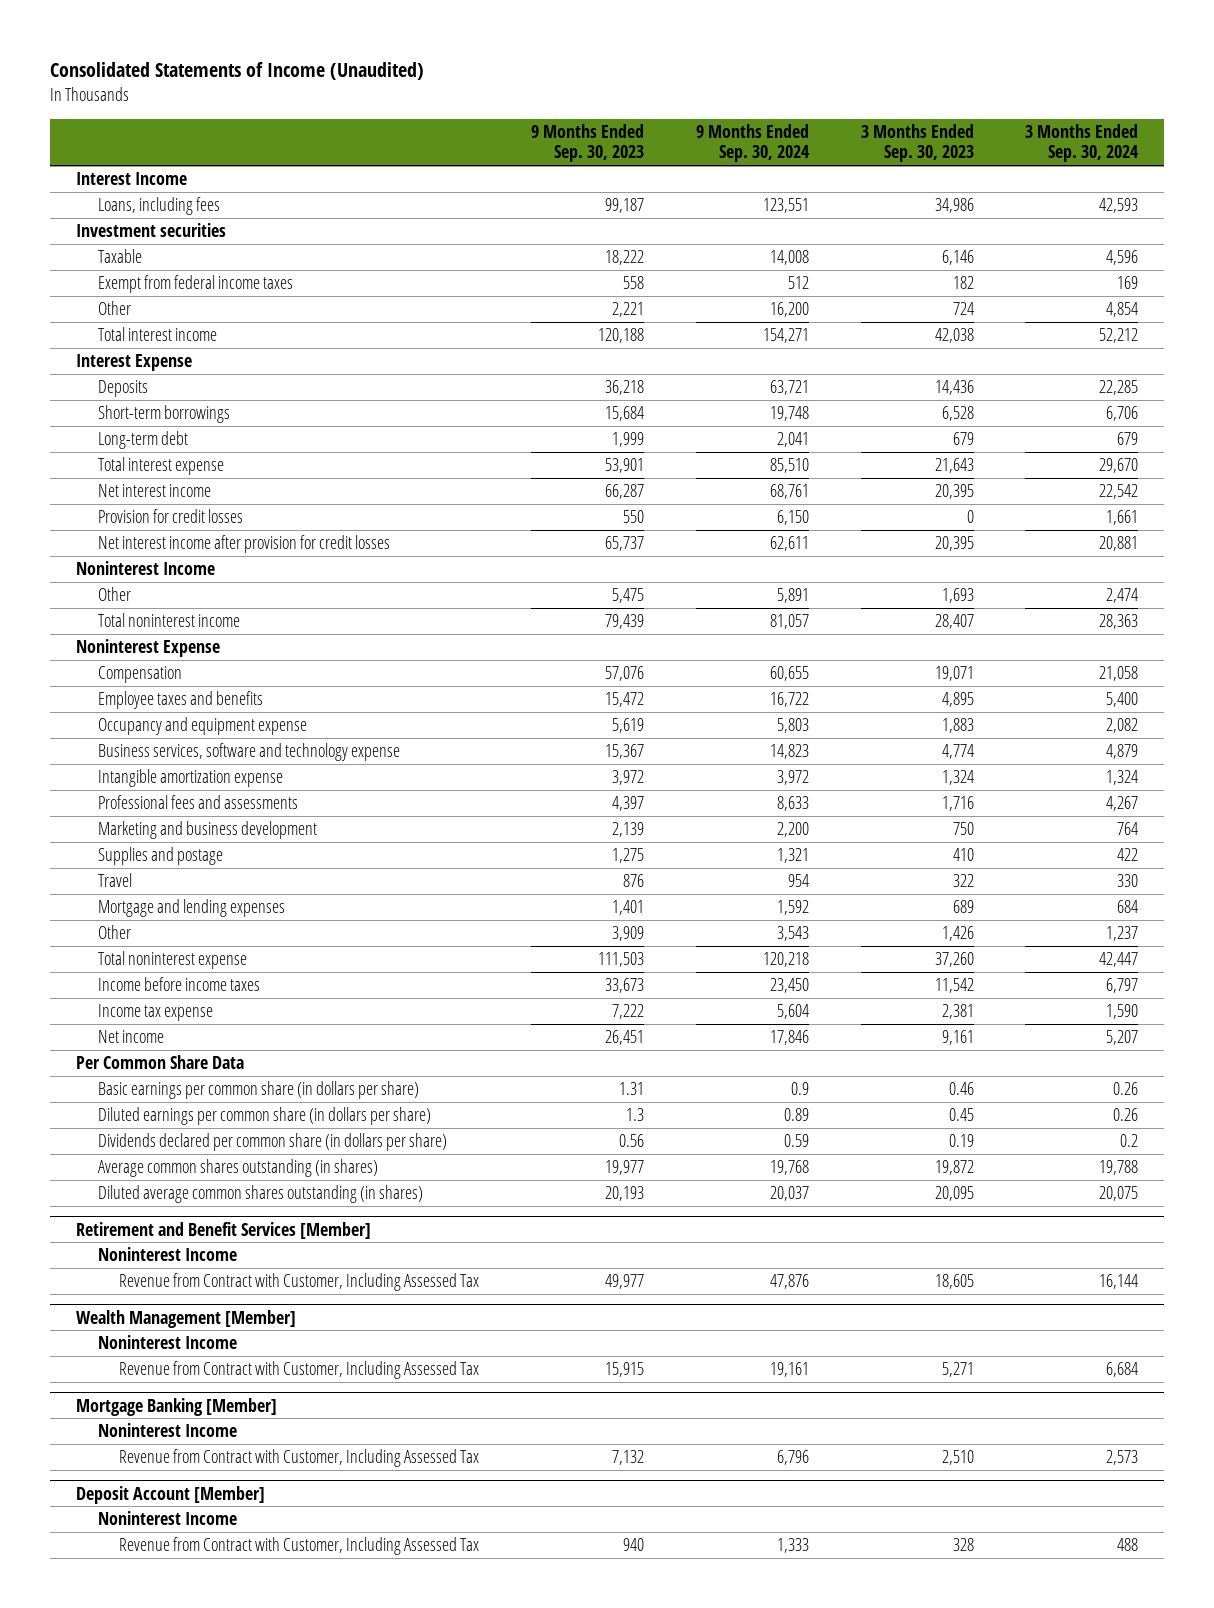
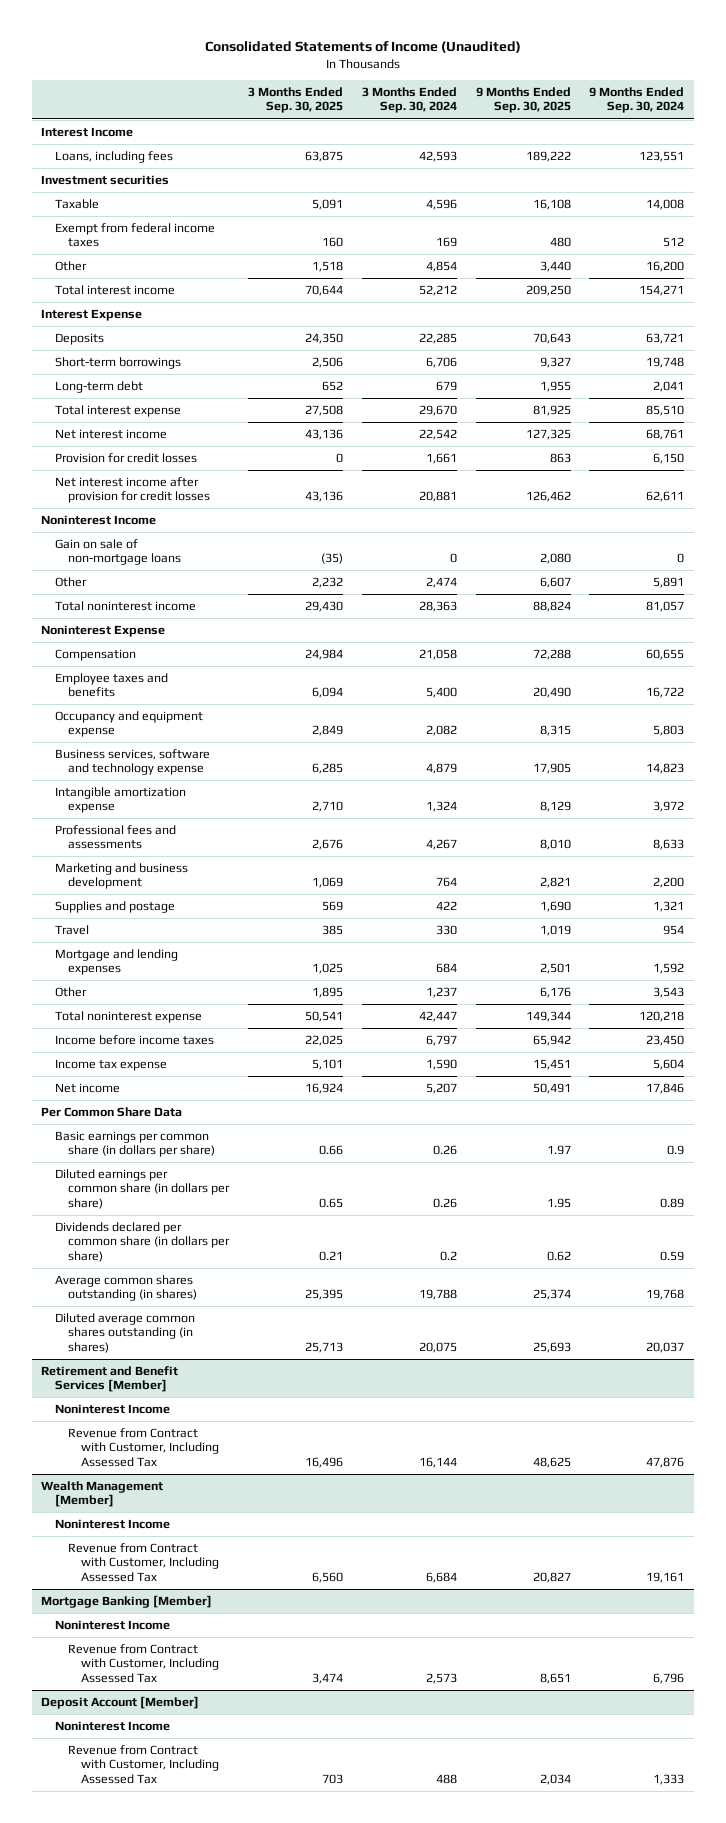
[531,124,645,163] 9 Months Ended Sep. 30, 2023 -> none
[860,124,974,163] 3 Months Ended Sep. 30, 2023 -> none
none -> [247,87,343,114] 3 Months Ended Sep. 30, 2025
none -> [475,87,571,114] 9 Months Ended Sep. 30, 2025
none -> [54,539,182,566] Gain on sale of non-mortgage loans

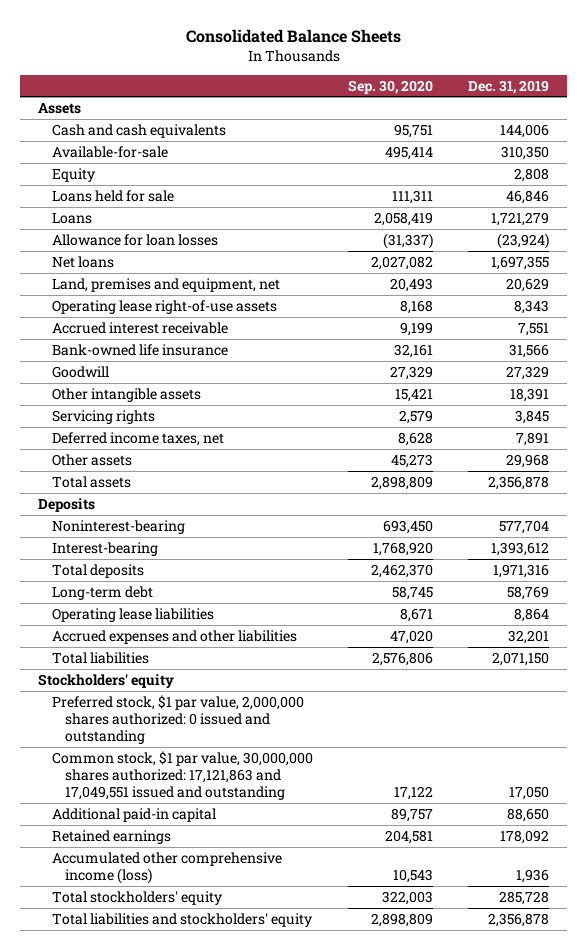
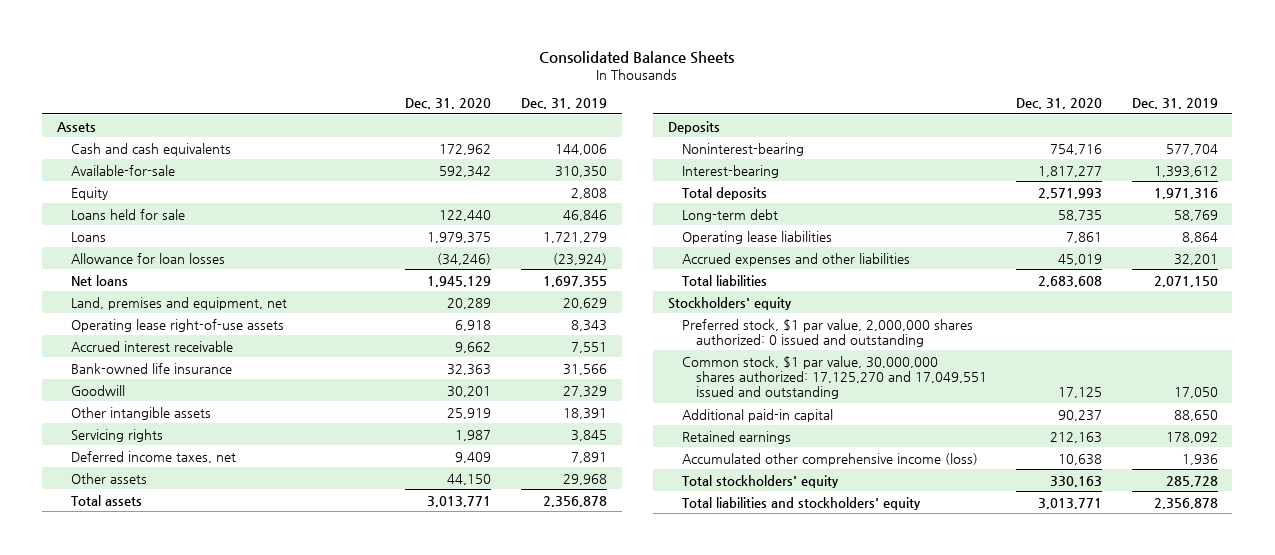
[347,79,433,94] Sep. 30, 2020 -> none
none -> [405,97,492,109] Dec. 31, 2020
[51,750,313,801] Common stock, $1 par value, 30,000,000 shares authorized: 17,121,863 and 17,049,551 issued and outstanding -> [681,355,987,400] Common stock, $1 par value, 30,000,000 shares authorized: 17,125,270 and 17,049,551 issued and outstanding

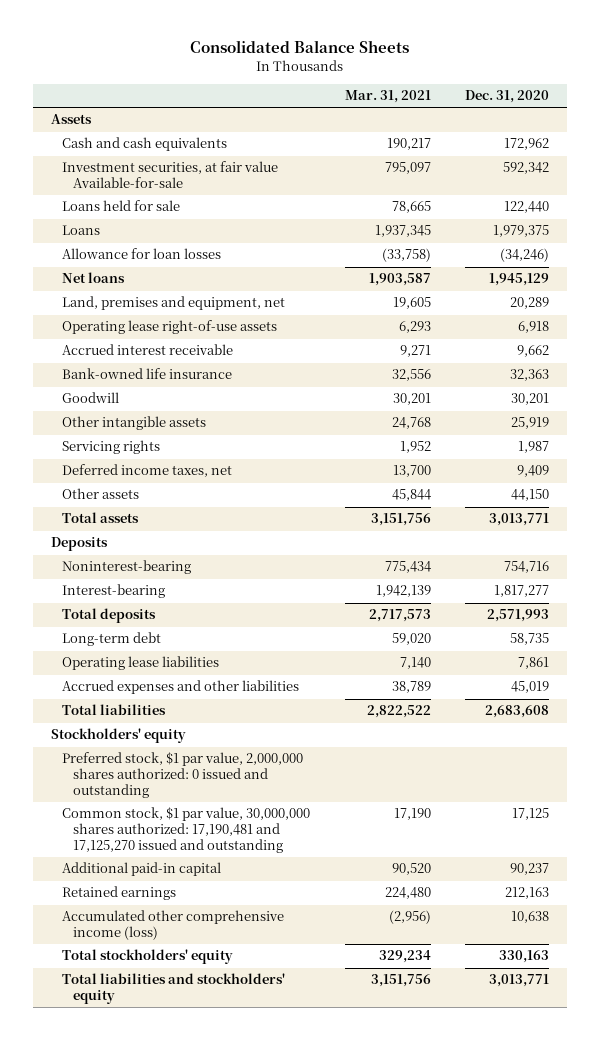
[520,97,607,109] Dec. 31, 2019 -> none
none -> [344,90,431,104] Mar. 31, 2021
[70,186,108,200] Equity -> none
[70,164,175,176] Available-for-sale -> [61,161,278,189] Investment securities, at fair value Available-for-sale
[681,355,987,400] Common stock, $1 par value, 30,000,000 shares authorized: 17,125,270 and 17,049,551 issued and outstanding -> [61,807,310,854] Common stock, $1 par value, 30,000,000 shares authorized: 17,190,481 and 17,125,270 issued and outstanding

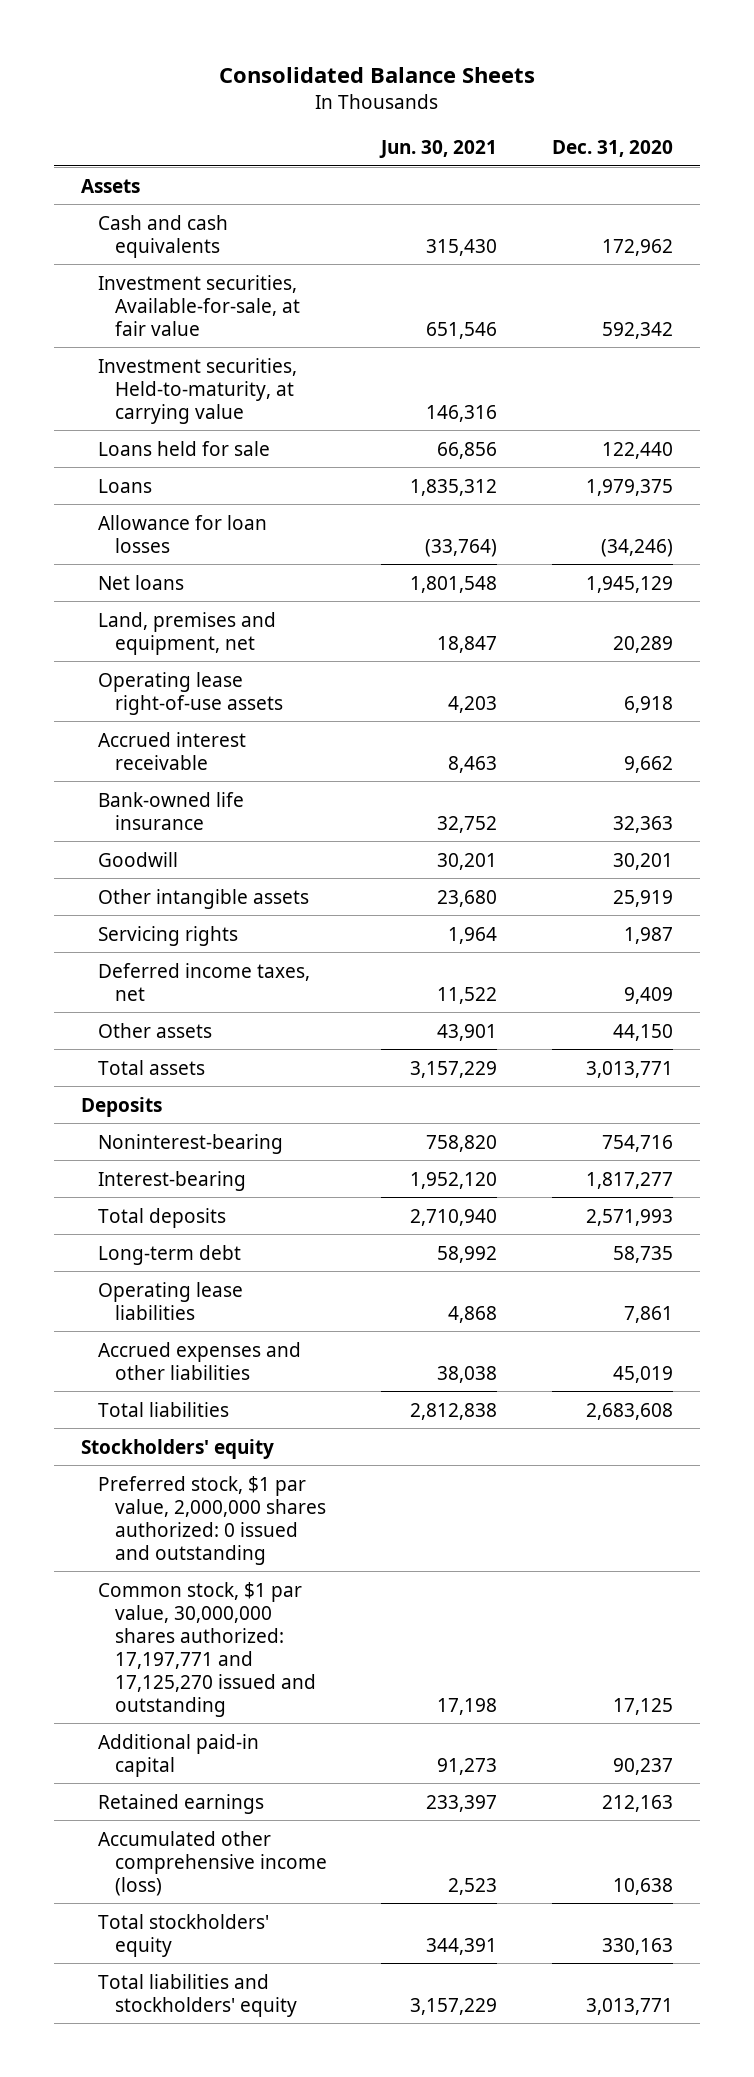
[344,90,431,104] Mar. 31, 2021 -> none
none -> [379,139,498,158] Jun. 30, 2021
[61,161,278,189] Investment securities, at fair value Available-for-sale -> [97,274,300,336] Investment securities, Available-for-sale, at fair value
none -> [97,357,297,424] Investment securities, Held-to-maturity, at carrying value
[61,807,310,854] Common stock, $1 par value, 30,000,000 shares authorized: 17,190,481 and 17,125,270 issued and outstanding -> [97,1581,316,1717] Common stock, $1 par value, 30,000,000 shares authorized: 17,197,771 and 17,125,270 issued and outstanding

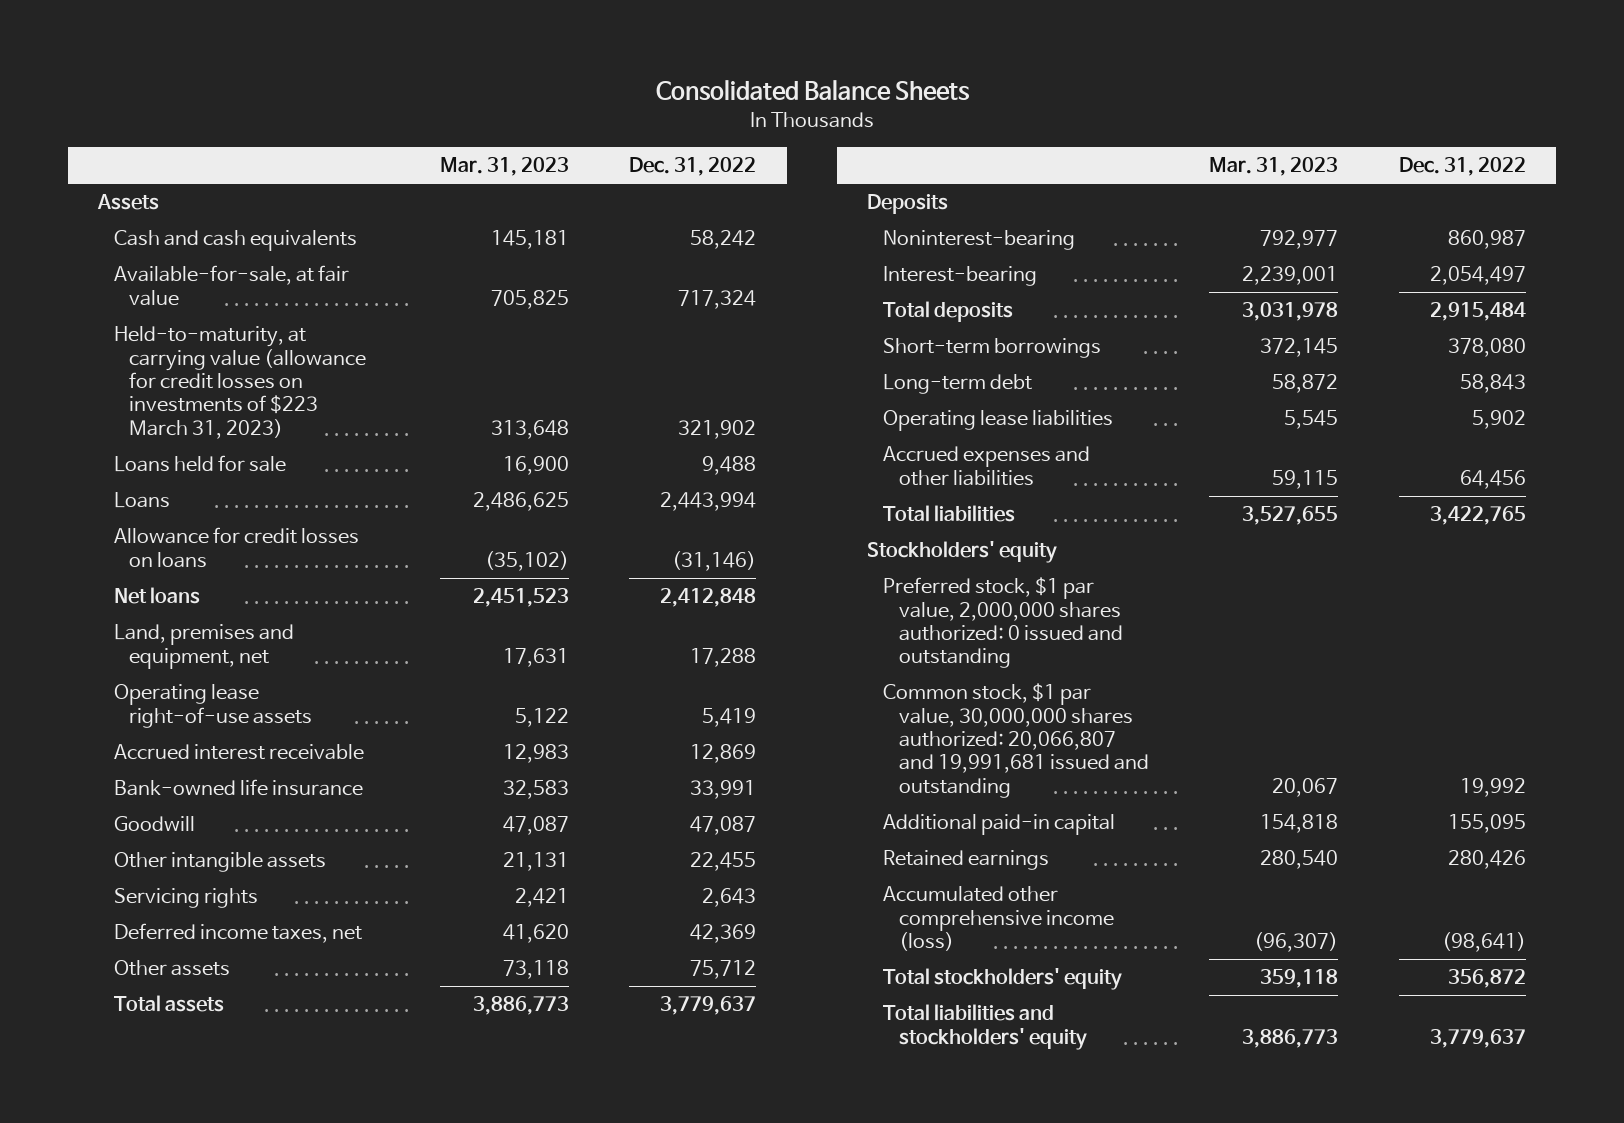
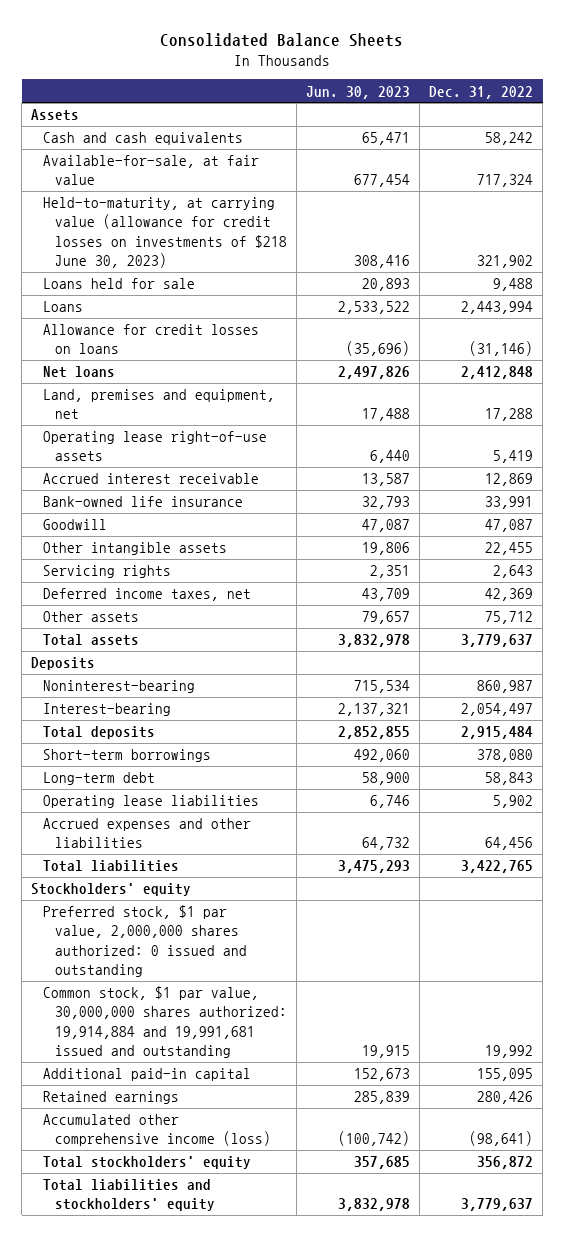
[439,157,569,177] Mar. 31, 2023 -> none
none -> [306,85,411,99] Jun. 30, 2023
[113,326,367,439] Held-to-maturity, at carrying value (allowance for credit losses on investments of $223 March 31, 2023) -> [43,197,288,268] Held-to-maturity, at carrying value (allowance for credit losses on investments of $218 June 30, 2023)
[883,683,1149,798] Common stock, $1 par value, 30,000,000 shares authorized: 20,066,807 and 19,991,681 issued and outstanding -> [43,986,288,1058] Common stock, $1 par value, 30,000,000 shares authorized: 19,914,884 and 19,991,681 issued and outstanding

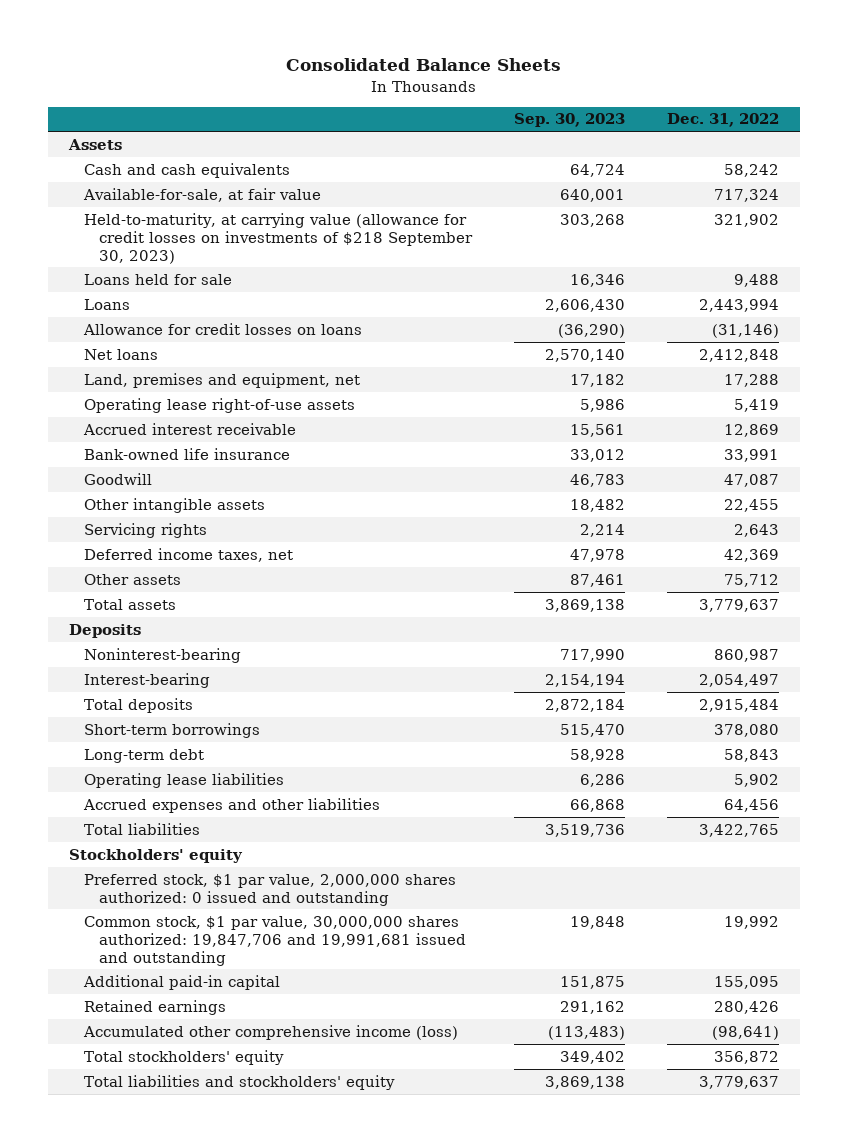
[306,85,411,99] Jun. 30, 2023 -> none
none -> [513,113,625,128] Sep. 30, 2023
[43,197,288,268] Held-to-maturity, at carrying value (allowance for credit losses on investments of $218 June 30, 2023) -> [84,212,473,264] Held-to-maturity, at carrying value (allowance for credit losses on investments of $218 September 30, 2023)
[43,986,288,1058] Common stock, $1 par value, 30,000,000 shares authorized: 19,914,884 and 19,991,681 issued and outstanding -> [84,915,466,966] Common stock, $1 par value, 30,000,000 shares authorized: 19,847,706 and 19,991,681 issued and outstanding

